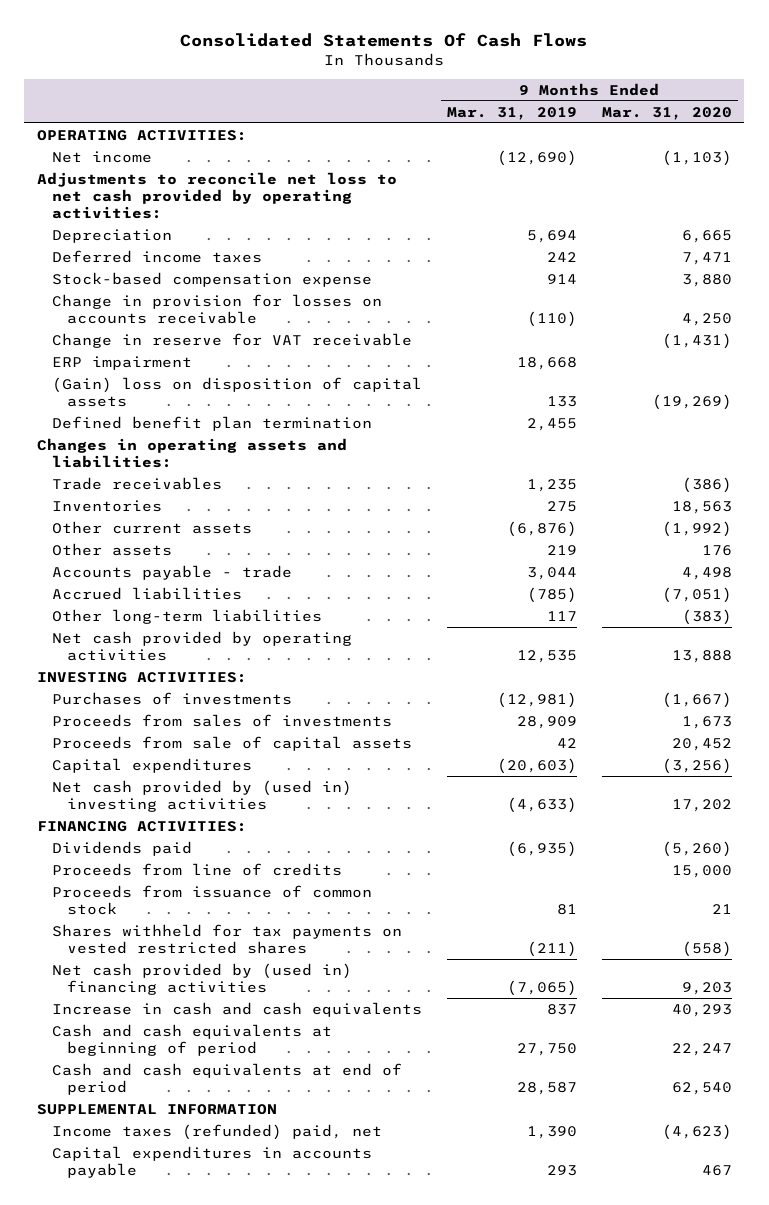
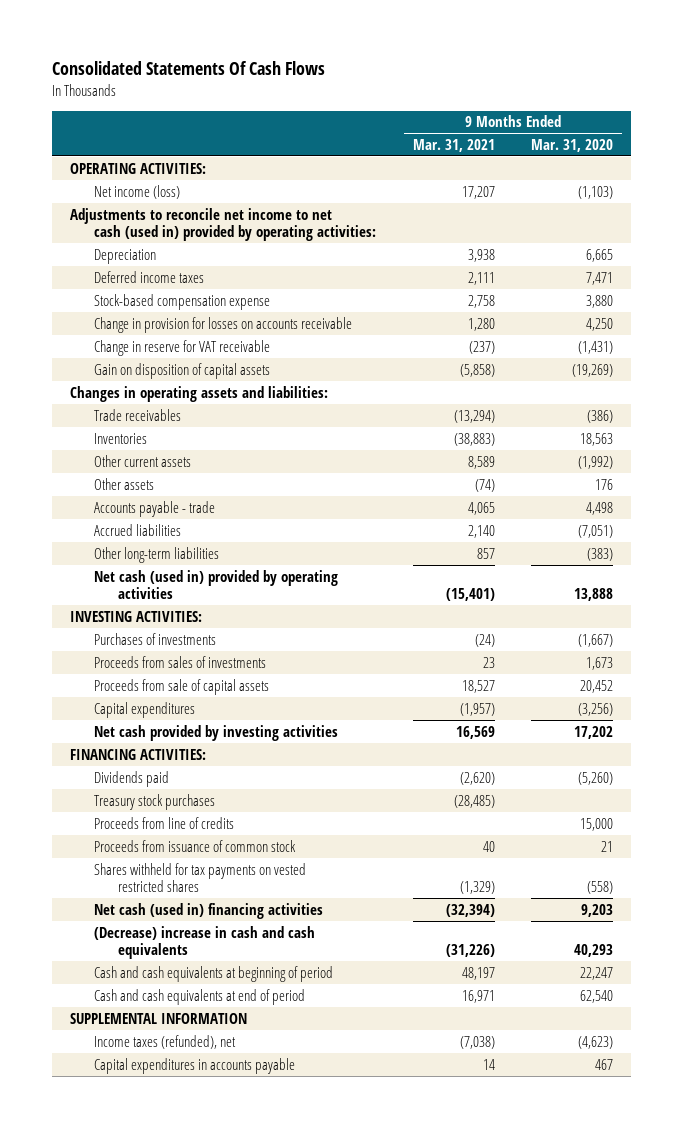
[446,106,577,120] Mar. 31, 2019 -> none
none -> [412,138,495,152] Mar. 31, 2021
[51,150,152,163] Net income -> [94,184,181,199] Net income (loss)
[37,171,398,219] Adjustments to reconcile net loss to net cash provided by operating activities: -> [70,207,377,242] Adjustments to reconcile net income to net cash (used in) provided by operating activities:
[51,355,192,370] ERP impairment -> none
[51,415,372,431] Defined benefit plan termination -> none
[51,376,422,407] (Gain) loss on disposition of capital assets -> [94,362,271,379] Gain on disposition of capital assets
[51,630,352,661] Net cash provided by operating activities -> [94,569,339,600] Net cash (used in) provided by operating activities
[51,779,352,812] Net cash provided by (used in) investing activities -> [94,724,339,741] Net cash provided by investing activities
none -> [94,793,216,810] Treasury stock purchases
[51,962,352,995] Net cash provided by (used in) financing activities -> [94,902,324,919] Net cash (used in) financing activities
[51,1001,422,1017] Increase in cash and cash equivalents -> [94,925,316,960] (Decrease) increase in cash and cash equivalents
[51,1123,382,1140] Income taxes (refunded) paid, net -> [94,1034,237,1049] Income taxes (refunded), net

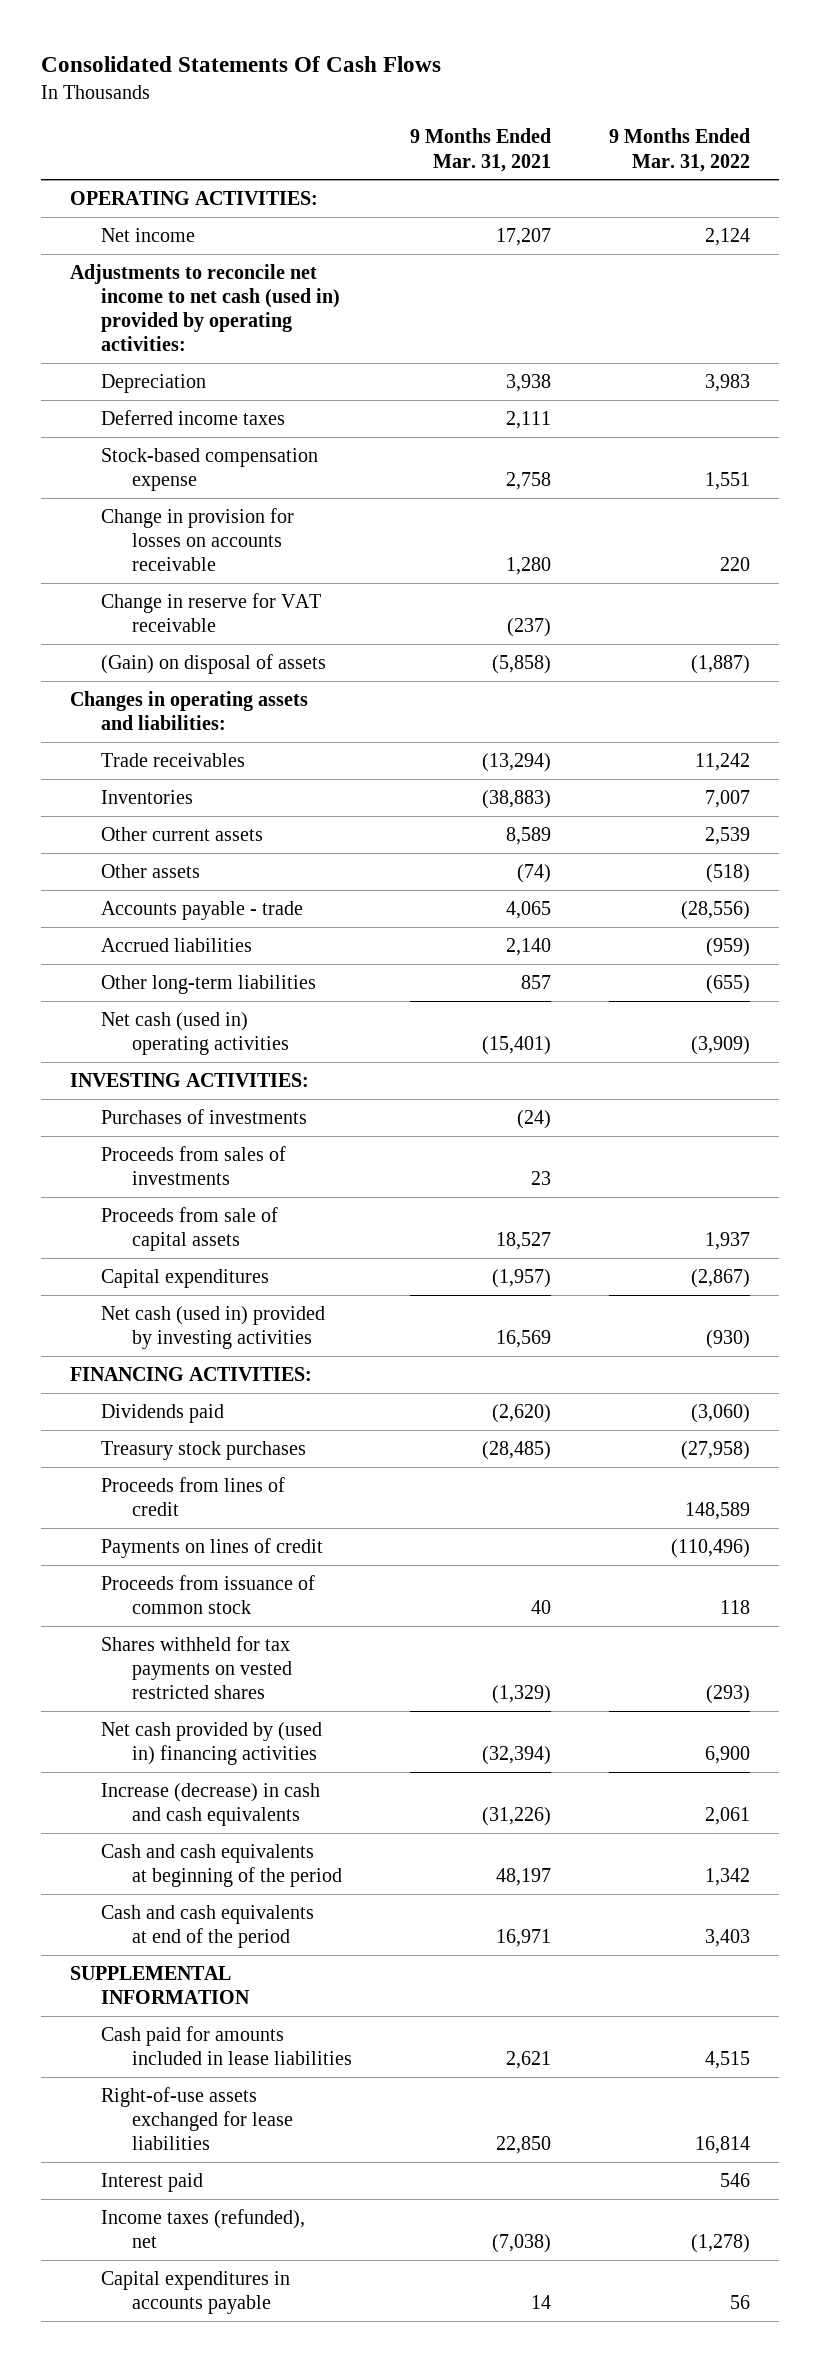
[531,138,614,152] Mar. 31, 2020 -> none
none -> [608,128,750,172] 9 Months Ended Mar. 31, 2022
[94,184,181,199] Net income (loss) -> [100,227,195,242] Net income
[94,362,271,379] Gain on disposition of capital assets -> [100,653,326,674] (Gain) on disposal of assets
[94,569,339,600] Net cash (used in) provided by operating activities -> [100,1011,289,1055] Net cash (used in) operating activities
[94,724,339,741] Net cash provided by investing activities -> [100,1305,325,1349] Net cash (used in) provided by investing activities
[94,816,235,829] Proceeds from line of credits -> [100,1476,285,1516] Proceeds from lines of credit
none -> [100,1537,323,1558] Payments on lines of credit
[94,902,324,919] Net cash (used in) financing activities -> [100,1721,322,1765] Net cash provided by (used in) financing activities
[94,925,316,960] (Decrease) increase in cash and cash equivalents -> [100,1782,320,1826] Increase (decrease) in cash and cash equivalents
[94,965,334,982] Cash and cash equivalents at beginning of period -> [100,1843,342,1887] Cash and cash equivalents at beginning of the period
[94,988,306,1005] Cash and cash equivalents at end of period -> [100,1904,314,1948] Cash and cash equivalents at end of the period
none -> [100,2025,352,2065] Cash paid for amounts included in lease liabilities
none -> [100,2086,293,2151] Right-of-use assets exchanged for lease liabilities
none -> [100,2172,203,2192] Interest paid

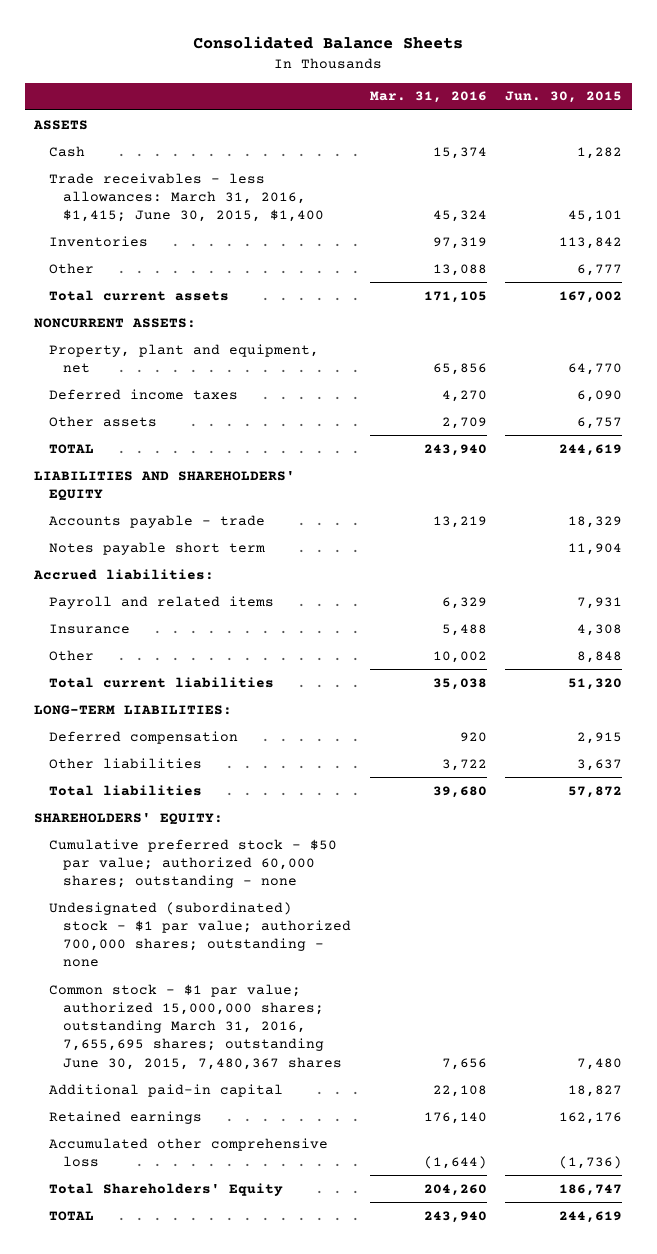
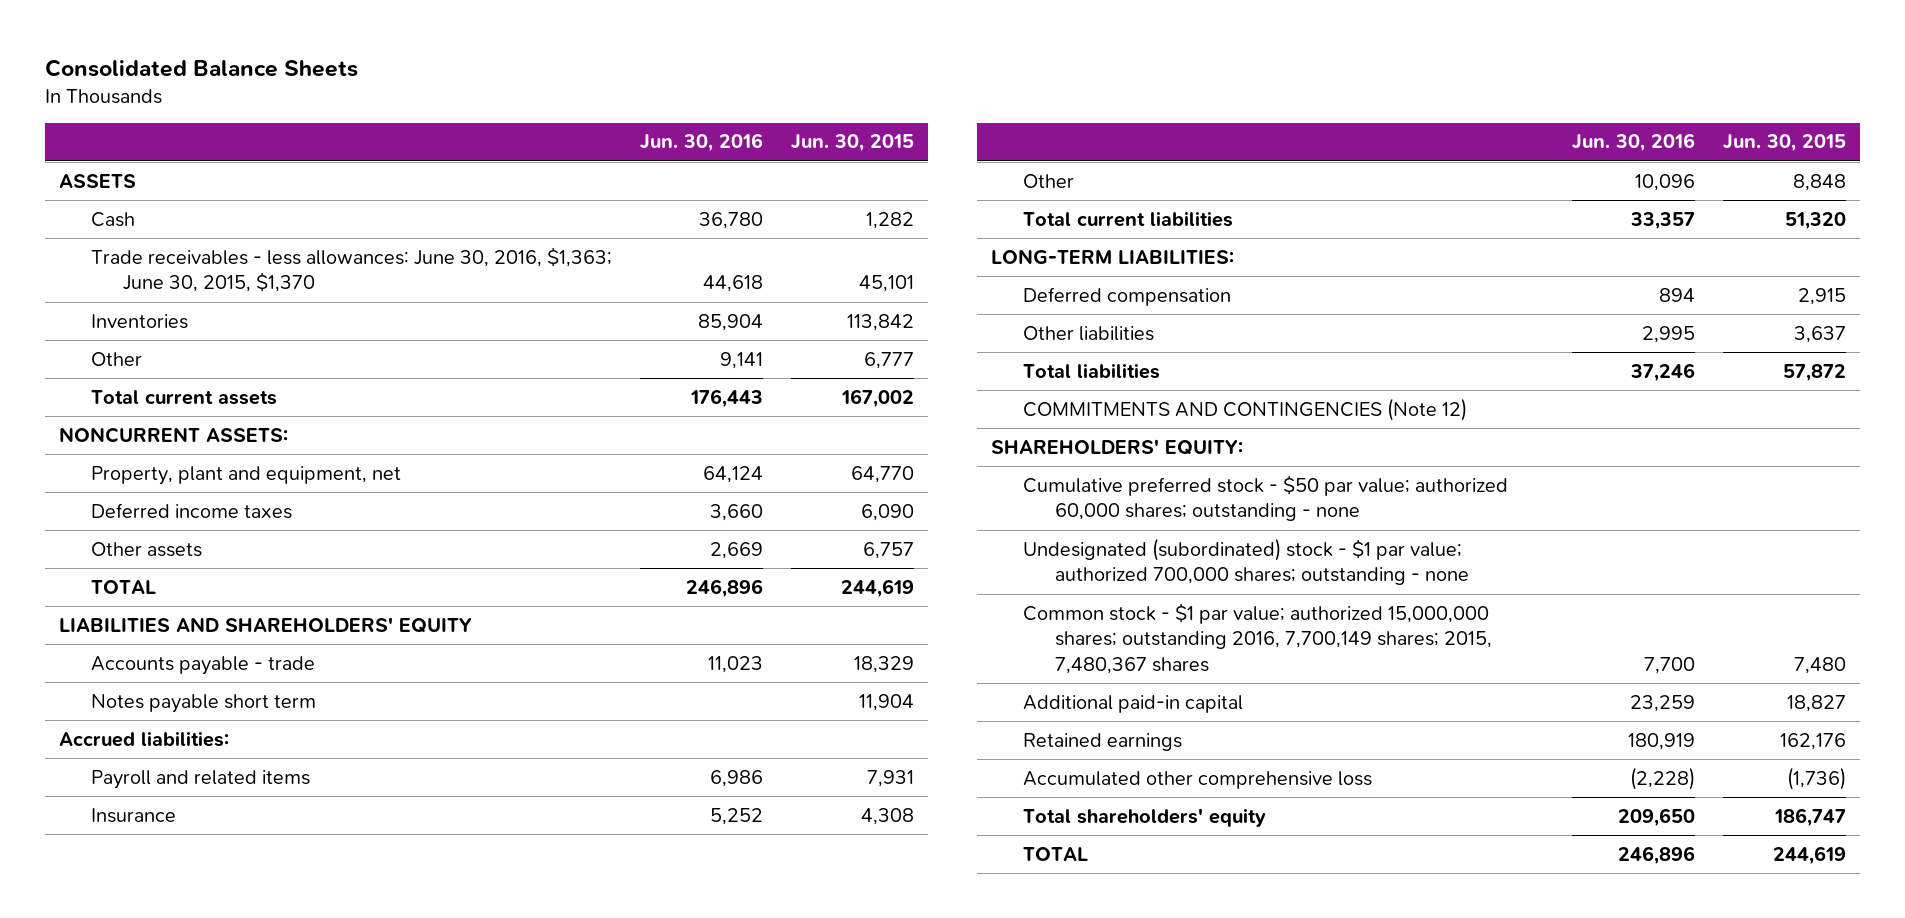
[369,91,487,104] Mar. 31, 2016 -> none
none -> [639,133,763,153] Jun. 30, 2016
[48,172,325,223] Trade receivables - less allowances: March 31, 2016, $1,415; June 30, 2015, $1,400 -> [91,246,613,293] Trade receivables - less allowances: June 30, 2016, $1,363; June 30, 2015, $1,370
none -> [1023,397,1468,421] COMMITMENTS AND CONTINGENCIES (Note 12)
[48,983,343,1070] Common stock - $1 par value; authorized 15,000,000 shares; outstanding March 31, 2016, 7,655,695 shares; outstanding June 30, 2015, 7,480,367 shares -> [1023,602,1492,674] Common stock - $1 par value; authorized 15,000,000 shares; outstanding 2016, 7,700,149 shares; 2015, 7,480,367 shares
[48,1182,283,1196] Total Shareholders' Equity -> [1023,807,1267,827] Total shareholders' equity

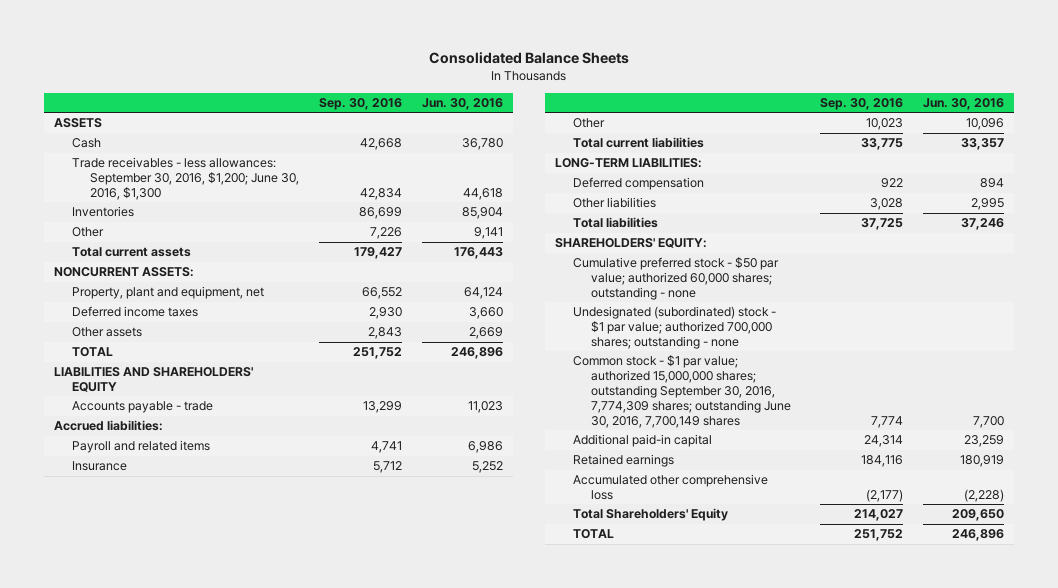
[790,134,914,153] Jun. 30, 2015 -> none
none -> [318,97,402,110] Sep. 30, 2016
[91,246,613,293] Trade receivables - less allowances: June 30, 2016, $1,363; June 30, 2015, $1,370 -> [71,157,299,201] Trade receivables - less allowances: September 30, 2016, $1,200; June 30, 2016, $1,300
[91,693,317,713] Notes payable short term -> none
[1023,397,1468,421] COMMITMENTS AND CONTINGENCIES (Note 12) -> none
[1023,602,1492,674] Common stock - $1 par value; authorized 15,000,000 shares; outstanding 2016, 7,700,149 shares; 2015, 7,480,367 shares -> [572,355,791,428] Common stock - $1 par value; authorized 15,000,000 shares; outstanding September 30, 2016, 7,774,309 shares; outstanding June 30, 2016, 7,700,149 shares
[1023,807,1267,827] Total shareholders' equity -> [572,508,728,522] Total Shareholders' Equity

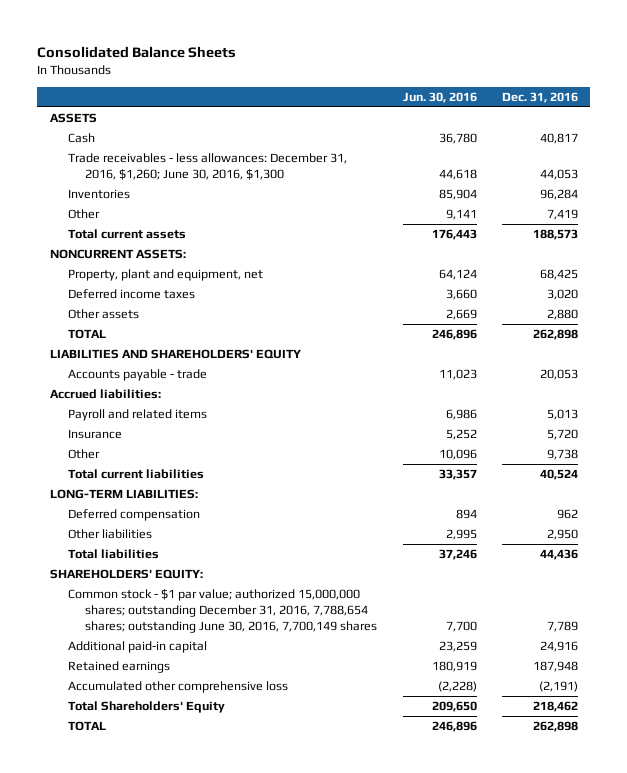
[318,97,402,110] Sep. 30, 2016 -> none
none -> [501,91,578,103] Dec. 31, 2016
[71,157,299,201] Trade receivables - less allowances: September 30, 2016, $1,200; June 30, 2016, $1,300 -> [67,153,347,180] Trade receivables - less allowances: December 31, 2016, $1,260; June 30, 2016, $1,300
[572,257,779,301] Cumulative preferred stock - $50 par value; authorized 60,000 shares; outstanding - none -> none
[572,306,776,350] Undesignated (subordinated) stock - $1 par value; authorized 700,000 shares; outstanding - none -> none
[572,355,791,428] Common stock - $1 par value; authorized 15,000,000 shares; outstanding September 30, 2016, 7,774,309 shares; outstanding June 30, 2016, 7,700,149 shares -> [67,589,378,633] Common stock - $1 par value; authorized 15,000,000 shares; outstanding December 31, 2016, 7,788,654 shares; outstanding June 30, 2016, 7,700,149 shares

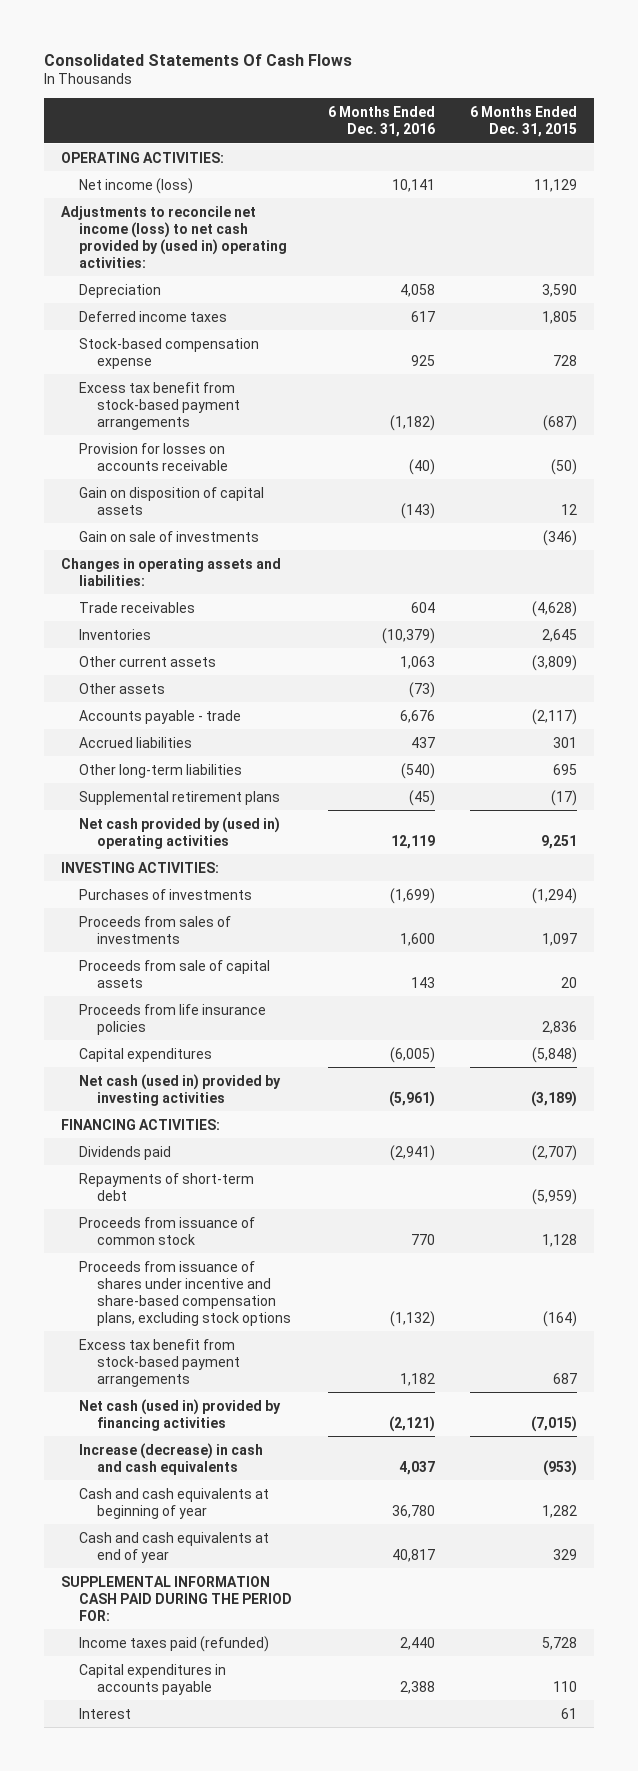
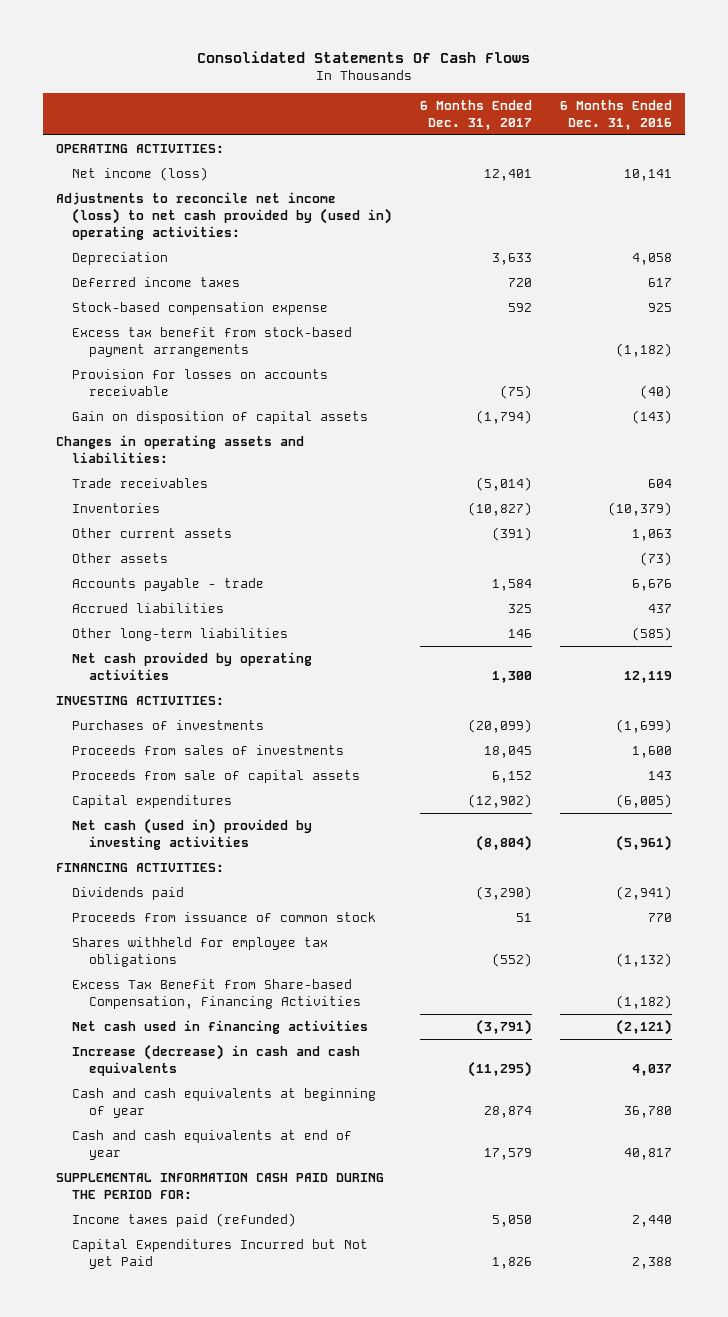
[469,105,577,137] 6 Months Ended Dec. 31, 2015 -> none
none -> [420,100,533,130] 6 Months Ended Dec. 31, 2017
[79,530,260,542] Gain on sale of investments -> none
[79,790,281,805] Supplemental retirement plans -> none
[400,762,435,779] (540) -> [631,627,672,642] (585)
[79,816,281,849] Net cash provided by (used in) operating activities -> [72,652,313,680] Net cash provided by operating activities
[79,1003,267,1035] Proceeds from life insurance policies -> none
[79,1172,255,1201] Repayments of short-term debt -> none
[79,1260,292,1326] Proceeds from issuance of shares under incentive and share-based compensation plans, excluding stock options -> [72,937,329,967] Shares withheld for employee tax obligations
[79,1338,241,1387] Excess tax benefit from stock-based payment arrangements -> [72,979,361,1009] Excess Tax Benefit from Share-based Compensation, Financing Activities
[399,1372,435,1386] 1,182 -> [615,994,672,1009] (1,182)
[79,1398,282,1431] Net cash (used in) provided by financing activities -> [72,1020,369,1035] Net cash used in financing activities
[79,1707,132,1719] Interest -> none
[79,1663,227,1695] Capital expenditures in accounts payable -> [72,1239,369,1269] Capital Expenditures Incurred but Not yet Paid

